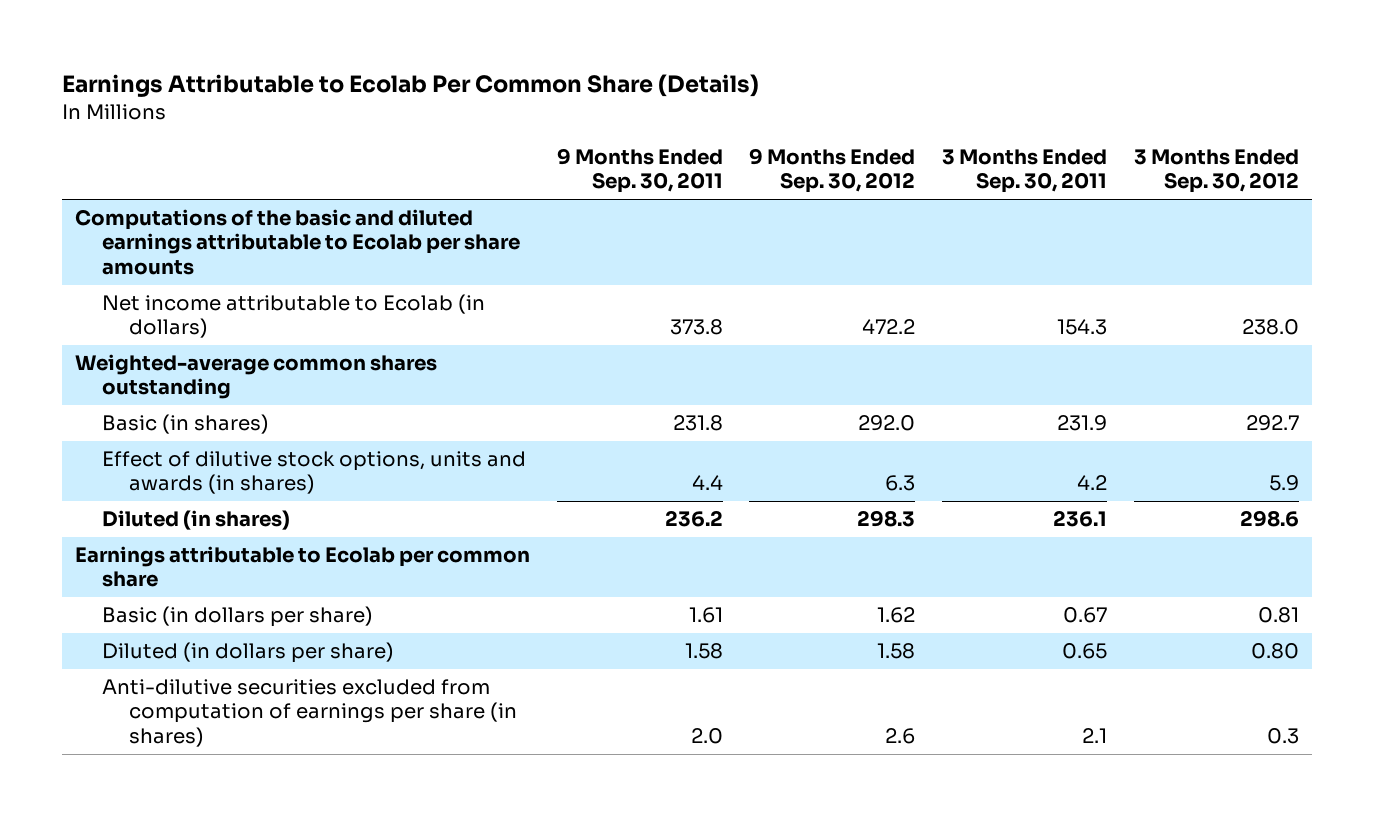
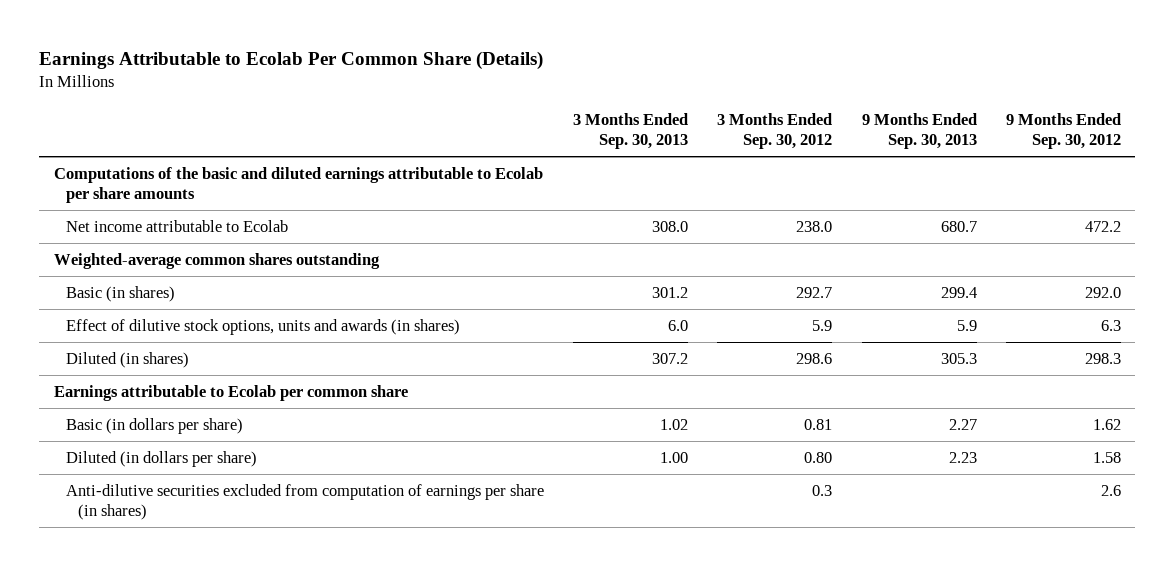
[556,148,723,194] 9 Months Ended Sep. 30, 2011 -> none
[942,149,1108,194] 3 Months Ended Sep. 30, 2011 -> none
none -> [573,112,689,149] 3 Months Ended Sep. 30, 2013
none -> [861,112,977,149] 9 Months Ended Sep. 30, 2013
[102,294,486,339] Net income attributable to Ecolab (in dollars) -> [65,219,288,232] Net income attributable to Ecolab

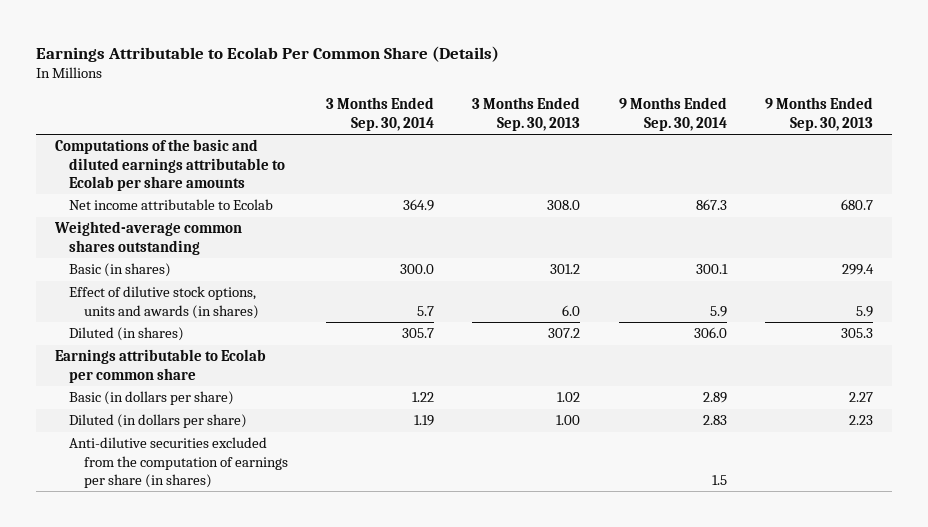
[717,112,833,149] 3 Months Ended Sep. 30, 2012 -> none
[1005,112,1121,149] 9 Months Ended Sep. 30, 2012 -> none
none -> [326,97,435,131] 3 Months Ended Sep. 30, 2014
none -> [618,97,727,131] 9 Months Ended Sep. 30, 2014
[65,483,544,520] Anti-dilutive securities excluded from computation of earnings per share (in shares) -> [69,437,288,488] Anti-dilutive securities excluded from the computation of earnings per share (in shares)

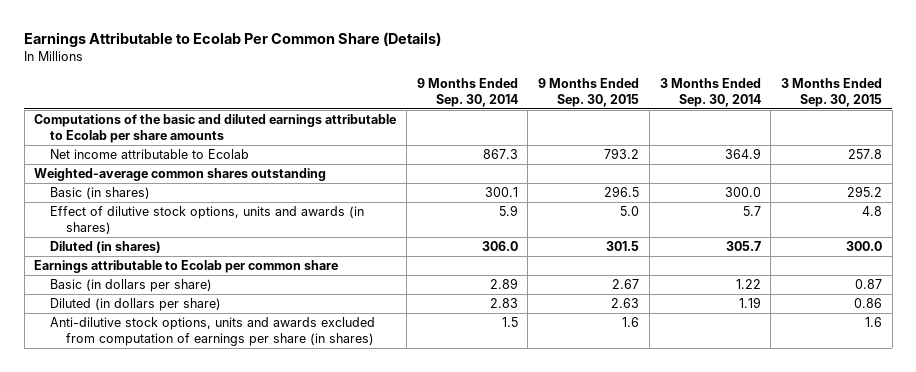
[472,97,581,131] 3 Months Ended Sep. 30, 2013 -> none
[764,97,873,131] 9 Months Ended Sep. 30, 2013 -> none
none -> [538,77,640,107] 9 Months Ended Sep. 30, 2015
none -> [781,77,883,107] 3 Months Ended Sep. 30, 2015
[69,437,288,488] Anti-dilutive securities excluded from the computation of earnings per share (in shares) -> [50,317,376,347] Anti-dilutive stock options, units and awards excluded from computation of earnings per share (in shares)

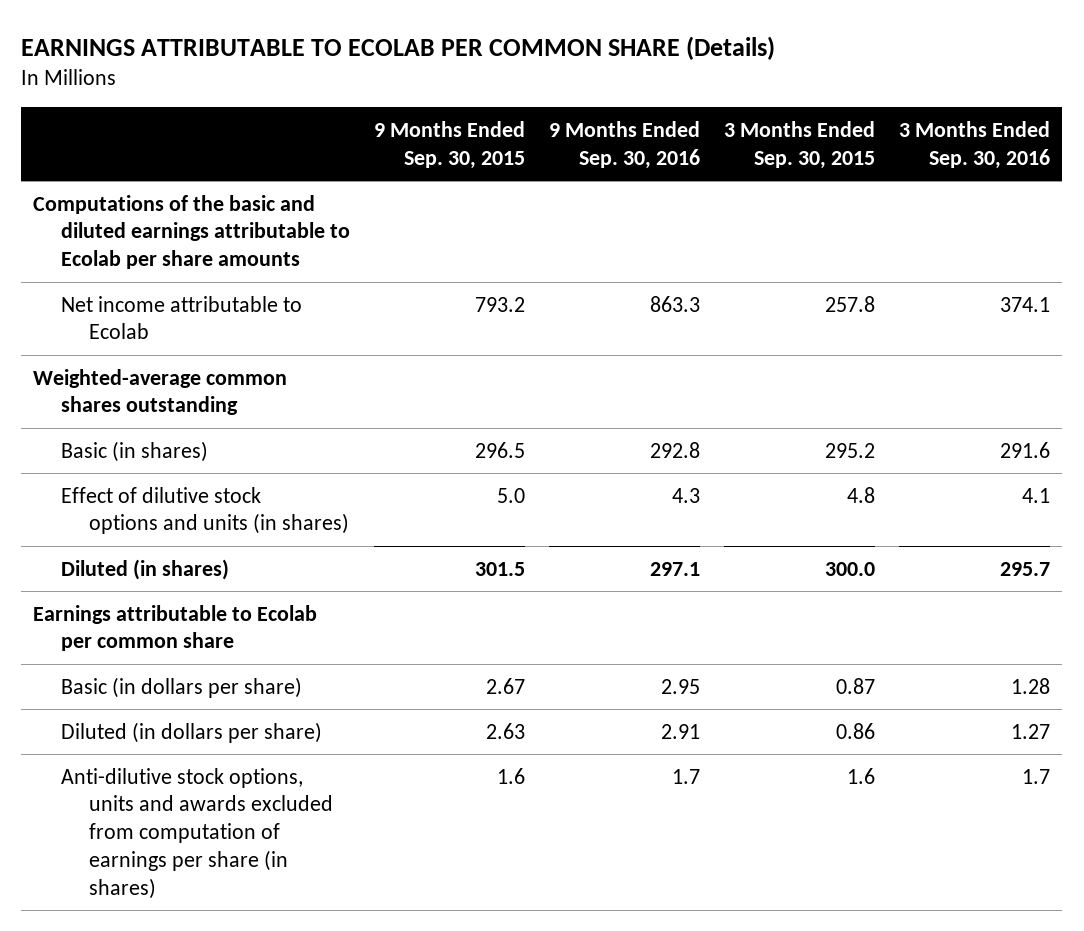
[24,31,442,47] Earnings Attributable to Ecolab Per Common Share (Details) -> [21,35,776,60] EARNINGS ATTRIBUTABLE TO ECOLAB PER COMMON SHARE (Details)
[416,77,518,107] 9 Months Ended Sep. 30, 2014 -> none
[659,77,761,107] 3 Months Ended Sep. 30, 2014 -> none
none -> [549,121,701,169] 9 Months Ended Sep. 30, 2016
none -> [899,121,1051,169] 3 Months Ended Sep. 30, 2016
[50,206,365,235] Effect of dilutive stock options, units and awards (in shares) -> [61,486,350,535] Effect of dilutive stock options and units (in shares)

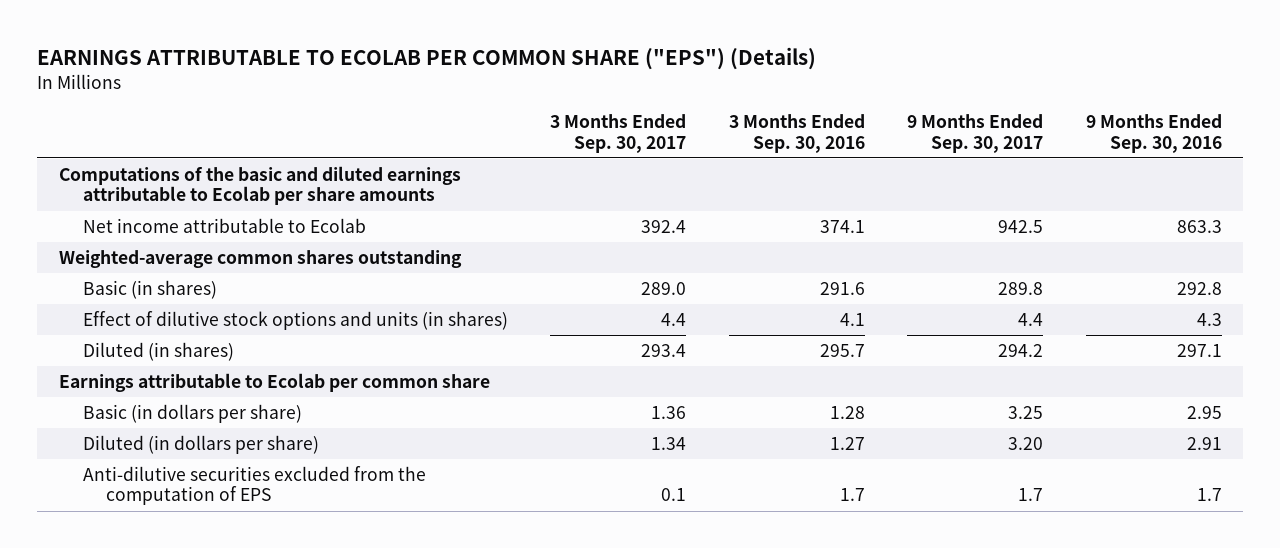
[21,35,776,60] EARNINGS ATTRIBUTABLE TO ECOLAB PER COMMON SHARE (Details) -> [37,46,817,70] EARNINGS ATTRIBUTABLE TO ECOLAB PER COMMON SHARE ("EPS") (Details)
[374,121,526,169] 9 Months Ended Sep. 30, 2015 -> none
[724,121,876,169] 3 Months Ended Sep. 30, 2015 -> none
none -> [550,114,687,153] 3 Months Ended Sep. 30, 2017
none -> [907,114,1044,153] 9 Months Ended Sep. 30, 2017
[61,767,334,900] Anti-dilutive stock options, units and awards excluded from computation of earnings per share (in shares) -> [82,466,426,506] Anti-dilutive securities excluded from the computation of EPS

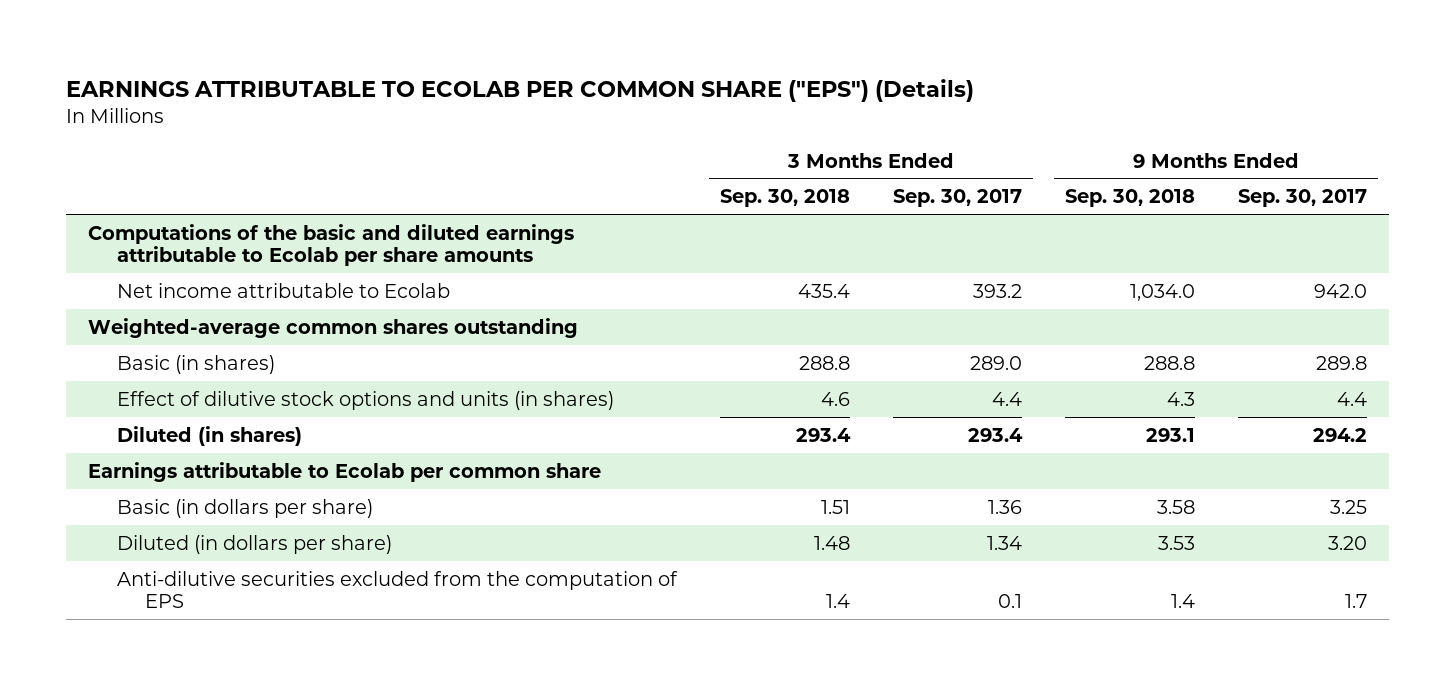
[728,114,865,153] 3 Months Ended Sep. 30, 2016 -> none
[1085,114,1222,153] 9 Months Ended Sep. 30, 2016 -> none
none -> [719,189,850,208] Sep. 30, 2018
none -> [1065,189,1196,208] Sep. 30, 2018
[641,220,687,234] 392.4 -> [972,283,1022,298] 393.2
[998,220,1044,234] 942.5 -> [1314,283,1368,298] 942.0

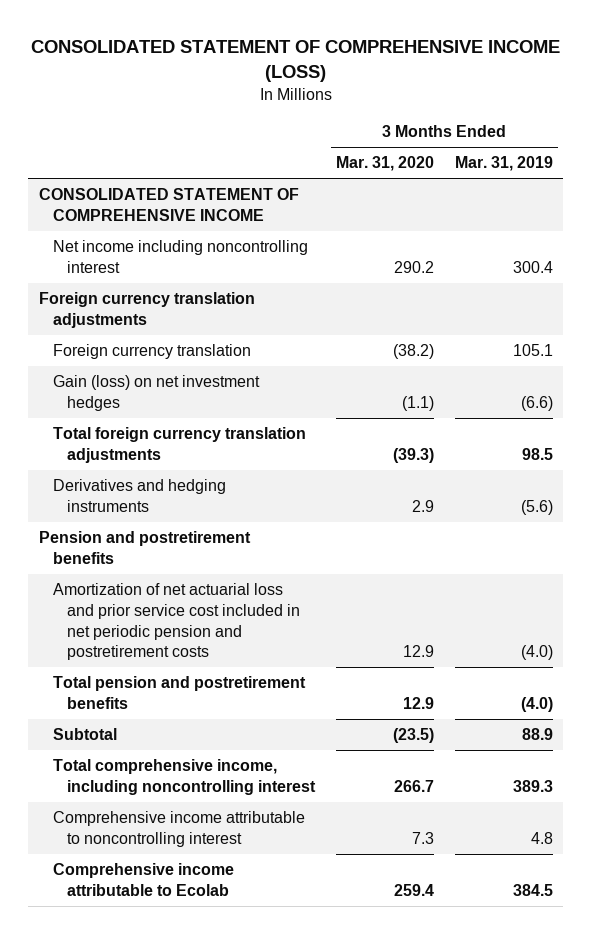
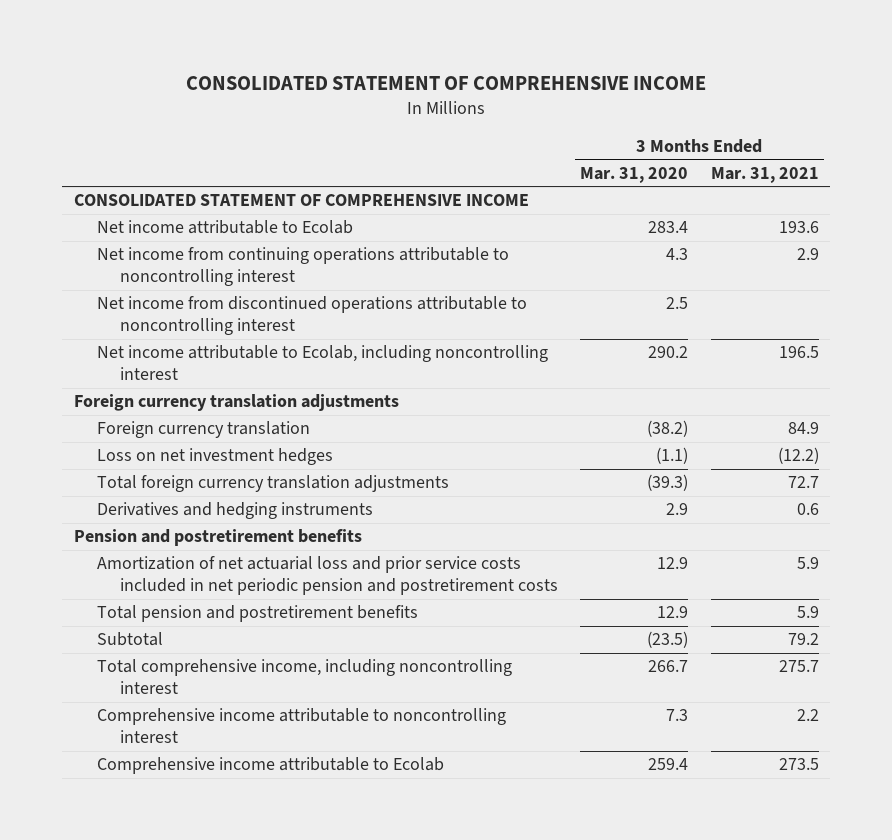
[30,40,560,83] CONSOLIDATED STATEMENT OF COMPREHENSIVE INCOME (LOSS) -> [186,76,707,91] CONSOLIDATED STATEMENT OF COMPREHENSIVE INCOME
[454,156,553,172] Mar. 31, 2019 -> none
none -> [710,166,819,183] Mar. 31, 2021
none -> [96,220,353,235] Net income attributable to Ecolab
none -> [96,247,509,287] Net income from continuing operations attributable to noncontrolling interest
none -> [96,296,527,336] Net income from discontinued operations attributable to noncontrolling interest
[52,240,308,273] Net income including noncontrolling interest -> [96,345,548,381] Net income attributable to Ecolab, including noncontrolling interest
[52,375,260,411] Gain (loss) on net investment hedges -> [96,448,333,466] Loss on net investment hedges
[52,583,301,661] Amortization of net actuarial loss and prior service cost included in net periodic pension and postretirement costs -> [96,556,558,596] Amortization of net actuarial loss and prior service costs included in net periodic pension and postretirement costs

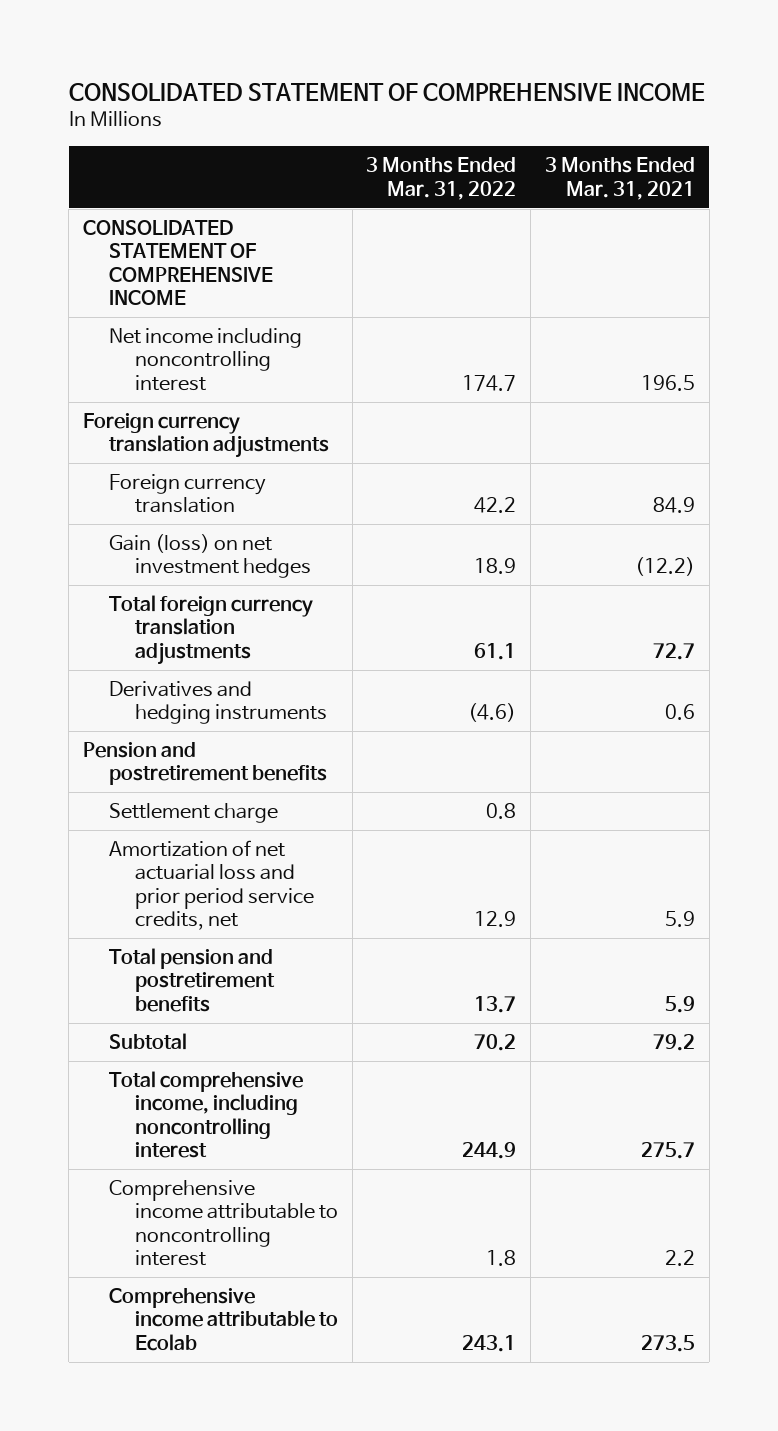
[580,166,689,183] Mar. 31, 2020 -> none
none -> [366,157,517,200] 3 Months Ended Mar. 31, 2022
[96,220,353,235] Net income attributable to Ecolab -> none
[96,247,509,287] Net income from continuing operations attributable to noncontrolling interest -> none
[96,296,527,336] Net income from discontinued operations attributable to noncontrolling interest -> none
[96,345,548,381] Net income attributable to Ecolab, including noncontrolling interest -> [108,328,302,391] Net income including noncontrolling interest
[96,448,333,466] Loss on net investment hedges -> [108,534,311,579] Gain (loss) on net investment hedges
none -> [108,803,278,824] Settlement charge
[96,556,558,596] Amortization of net actuarial loss and prior service costs included in net periodic pension and postretirement costs -> [108,840,314,931] Amortization of net actuarial loss and prior period service credits, net

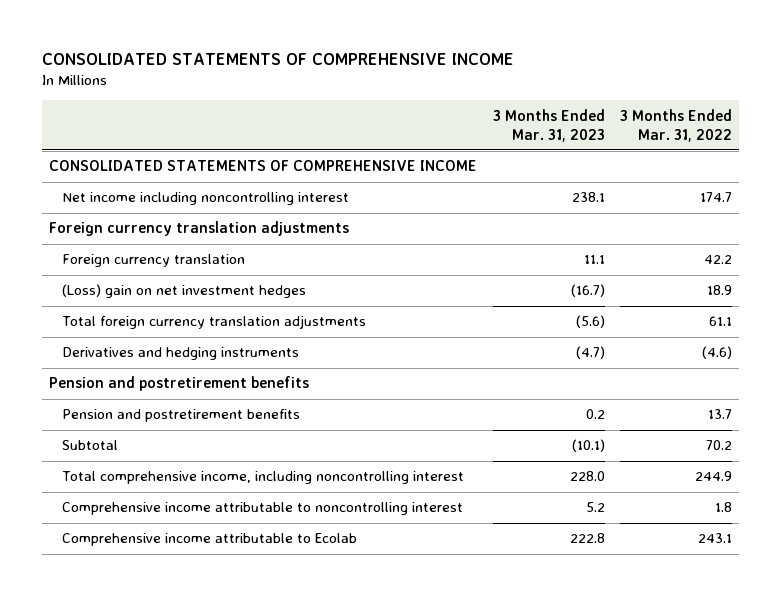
[68,82,705,102] CONSOLIDATED STATEMENT OF COMPREHENSIVE INCOME -> [41,53,514,66] CONSOLIDATED STATEMENTS OF COMPREHENSIVE INCOME
[544,157,695,200] 3 Months Ended Mar. 31, 2021 -> none
none -> [492,108,605,142] 3 Months Ended Mar. 31, 2023
[83,220,273,306] CONSOLIDATED STATEMENT OF COMPREHENSIVE INCOME -> [49,160,478,172] CONSOLIDATED STATEMENTS OF COMPREHENSIVE INCOME
[108,534,311,579] Gain (loss) on net investment hedges -> [62,284,307,299] (Loss) gain on net investment hedges
[108,803,278,824] Settlement charge -> none
[108,840,314,931] Amortization of net actuarial loss and prior period service credits, net -> none
[108,948,275,1012] Total pension and postretirement benefits -> [62,409,301,423] Pension and postretirement benefits

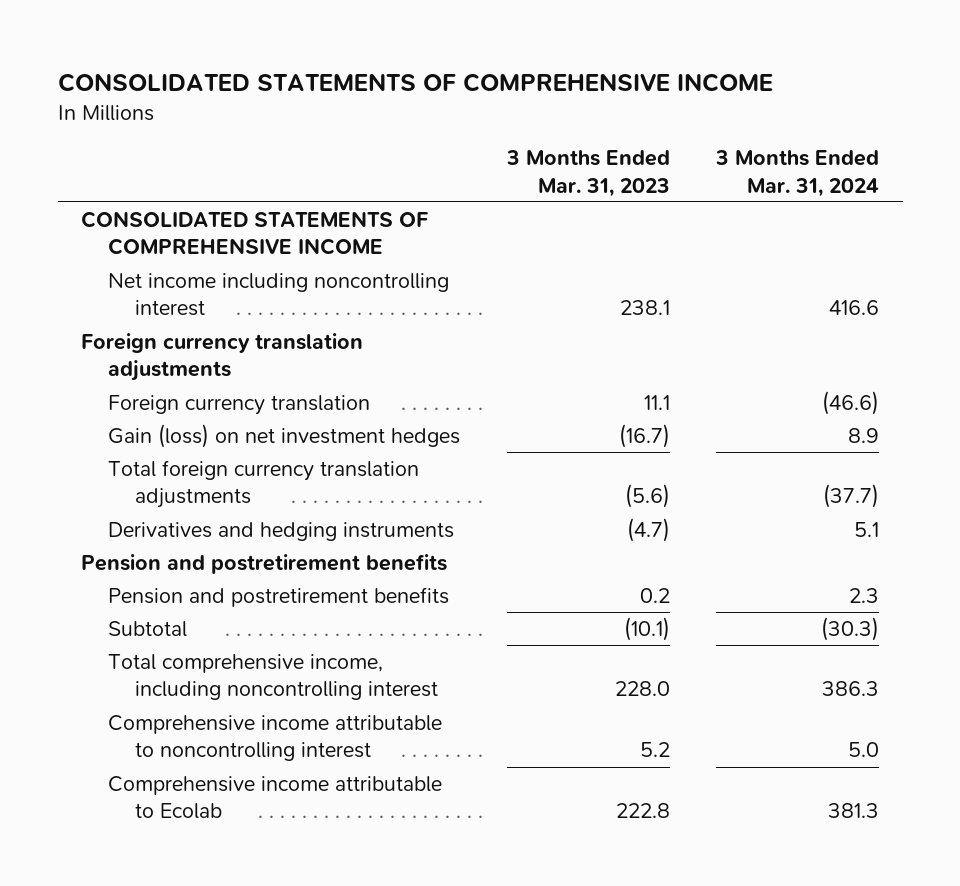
[619,108,732,142] 3 Months Ended Mar. 31, 2022 -> none
none -> [715,150,880,197] 3 Months Ended Mar. 31, 2024
[62,284,307,299] (Loss) gain on net investment hedges -> [107,423,460,448] Gain (loss) on net investment hedges

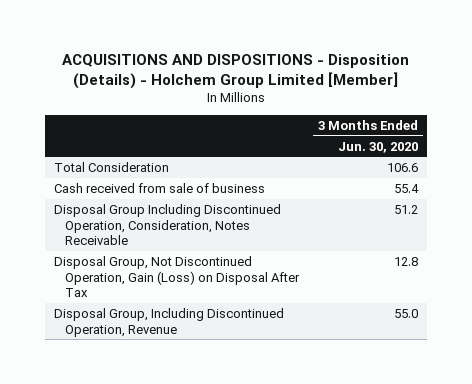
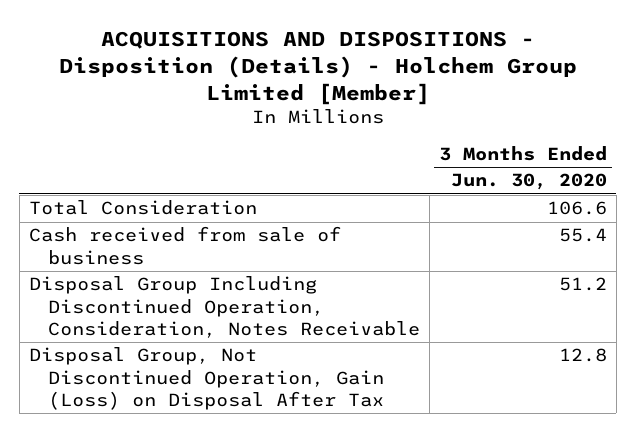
[54,307,285,337] Disposal Group, Including Discontinued Operation, Revenue -> none

